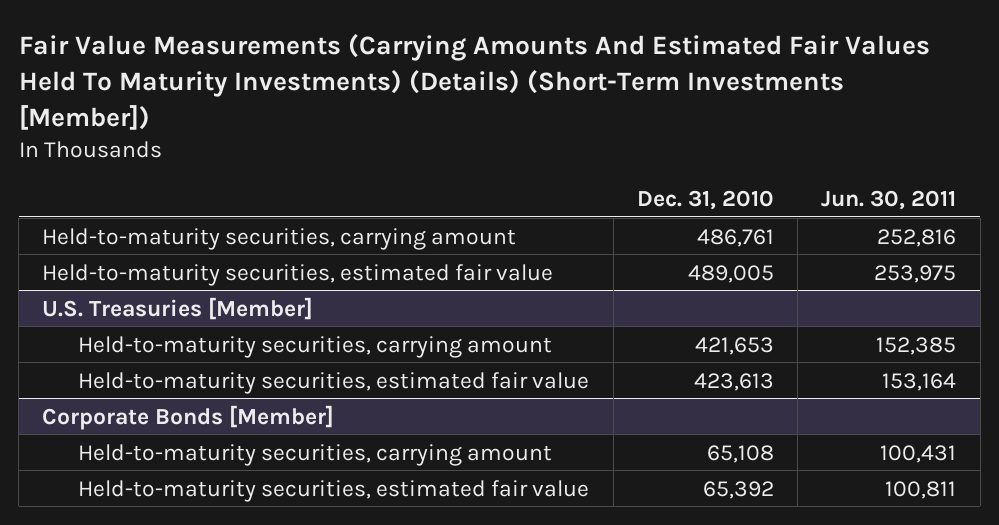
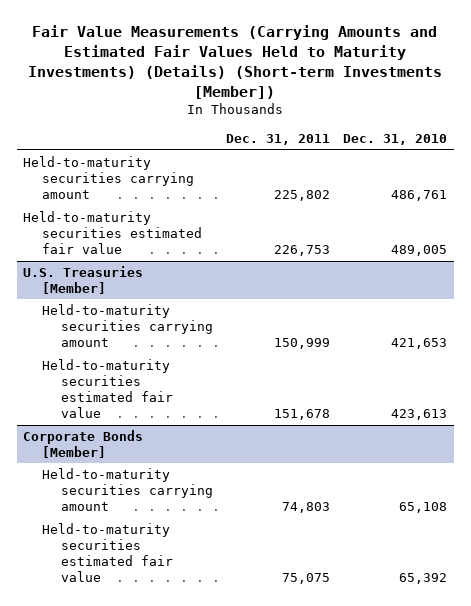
[18,34,930,131] Fair Value Measurements (Carrying Amounts And Estimated Fair Values Held To Maturity Investments) (Details) (Short-Term Investments [Member]) -> [28,24,443,99] Fair Value Measurements (Carrying Amounts and Estimated Fair Values Held to Maturity Investments) (Details) (Short-term Investments [Member])
[821,189,957,210] Jun. 30, 2011 -> none
none -> [226,134,331,146] Dec. 31, 2011
[42,227,517,250] Held-to-maturity securities, carrying amount -> [23,155,195,199] Held-to-maturity securities carrying amount
[42,263,554,286] Held-to-maturity securities, estimated fair value -> [23,210,203,254] Held-to-maturity securities estimated fair value
[78,335,553,358] Held-to-maturity securities, carrying amount -> [42,303,214,347] Held-to-maturity securities carrying amount
[78,371,590,394] Held-to-maturity securities, estimated fair value -> [42,358,174,419] Held-to-maturity securities estimated fair value
[78,443,553,466] Held-to-maturity securities, carrying amount -> [42,467,214,511] Held-to-maturity securities carrying amount
[78,479,590,502] Held-to-maturity securities, estimated fair value -> [42,522,174,583] Held-to-maturity securities estimated fair value

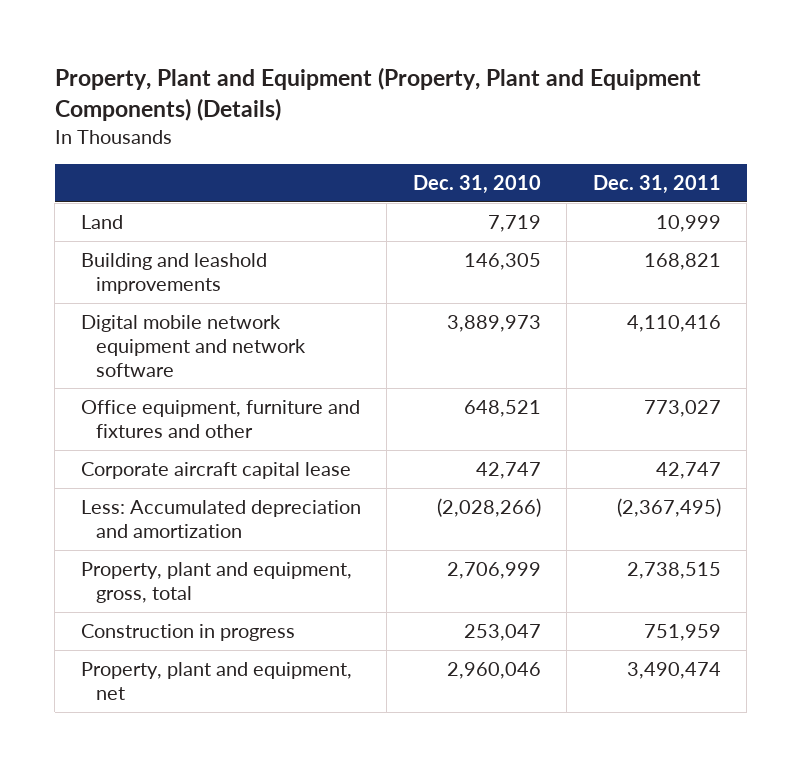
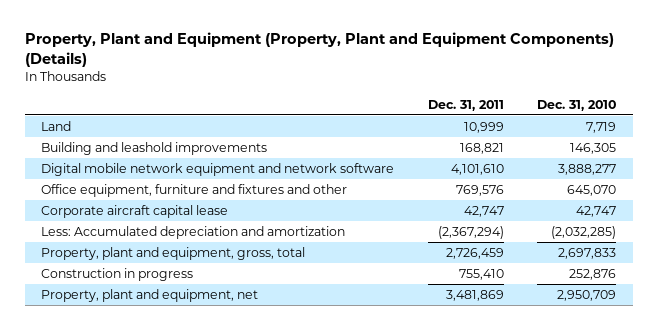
[446,315,541,333] 3,889,973 -> [558,163,617,175] 3,888,277
[626,315,721,333] 4,110,416 -> [450,163,504,175] 4,101,610
[463,400,541,418] 648,521 -> [567,184,617,196] 645,070
[643,400,721,418] 773,027 -> [455,184,504,196] 769,576
[436,498,541,518] (2,028,266) -> [551,225,617,239] (2,032,285)
[616,498,721,518] (2,367,495) -> [437,225,504,239] (2,367,294)
[446,562,541,580] 2,706,999 -> [558,247,617,259] 2,697,833
[626,562,721,580] 2,738,515 -> [445,247,504,259] 2,726,459
[463,624,541,642] 253,047 -> [569,268,617,280] 252,876
[643,624,721,642] 751,959 -> [458,268,504,280] 755,410
[446,662,541,680] 2,960,046 -> [557,289,617,301] 2,950,709
[626,662,721,680] 3,490,474 -> [445,289,504,301] 3,481,869

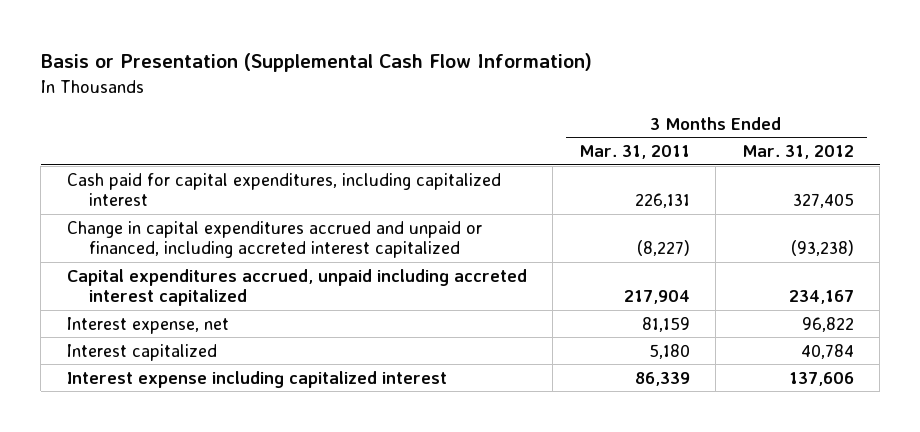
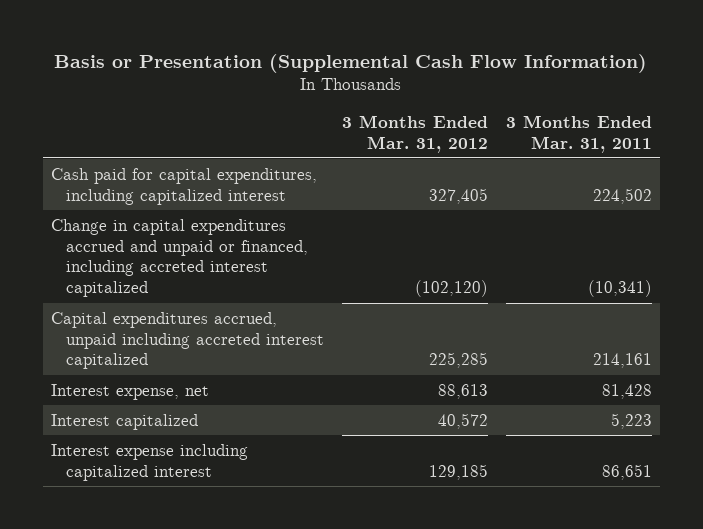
[634,193,690,209] 226,131 -> [592,187,652,204] 224,502
[636,240,690,257] (8,227) -> [587,280,652,298] (10,341)
[790,240,854,257] (93,238) -> [414,280,488,298] (102,120)
[623,290,690,305] 217,904 -> [592,353,652,369] 214,161
[788,290,854,305] 234,167 -> [428,352,488,369] 225,285
[641,316,690,332] 81,159 -> [601,383,652,399] 81,428
[801,316,854,332] 96,822 -> [437,383,488,399] 88,613
[648,343,690,359] 5,180 -> [610,412,652,429] 5,223
[800,343,854,359] 40,784 -> [437,412,488,429] 40,572
[634,371,690,386] 86,339 -> [601,463,652,480] 86,651
[788,371,854,386] 137,606 -> [428,463,488,480] 129,185

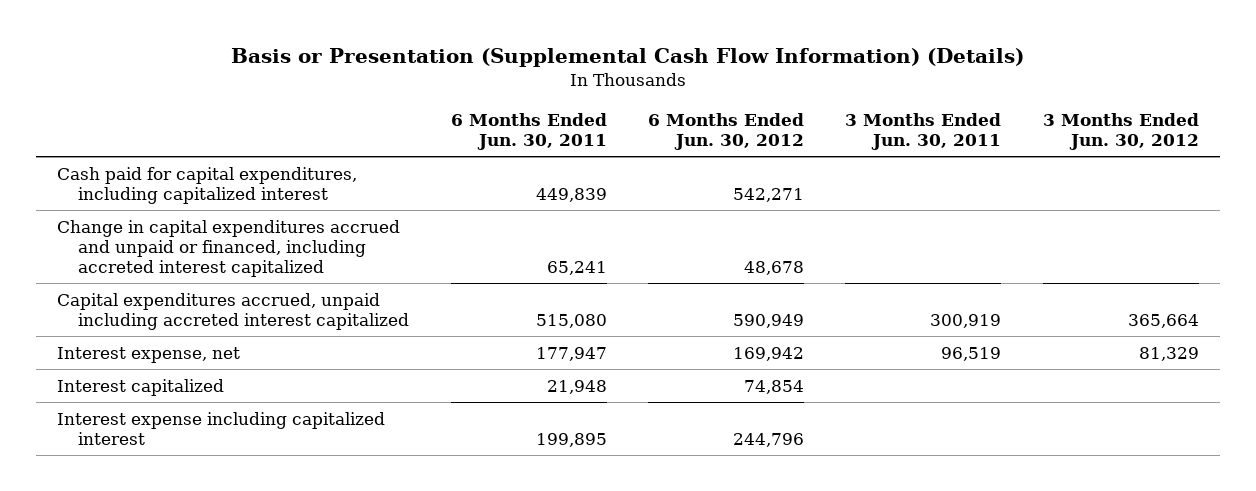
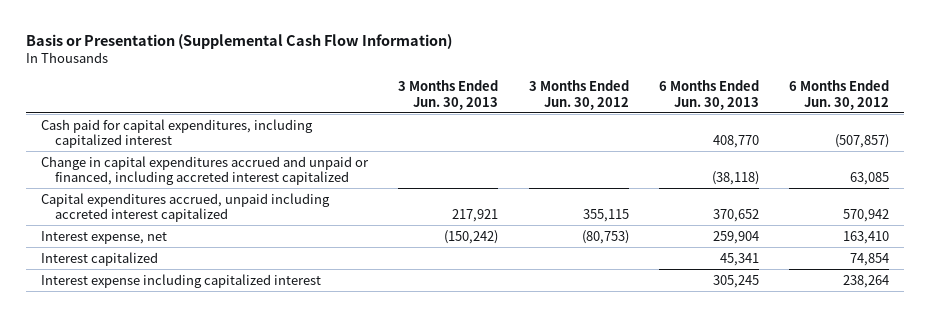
[230,47,1024,67] Basis or Presentation (Supplemental Cash Flow Information) (Details) -> [25,33,452,49] Basis or Presentation (Supplemental Cash Flow Information)
[450,112,607,150] 6 Months Ended Jun. 30, 2011 -> none
[845,112,1002,150] 3 Months Ended Jun. 30, 2011 -> none
none -> [398,80,499,110] 3 Months Ended Jun. 30, 2013
none -> [658,80,759,110] 6 Months Ended Jun. 30, 2013
[732,187,804,202] 542,271 -> [835,133,890,148] (507,857)
[743,261,804,276] 48,678 -> [850,171,890,185] 63,085
[732,313,804,328] 590,949 -> [843,208,890,222] 570,942
[1127,313,1199,328] 365,664 -> [582,208,629,222] 355,115
[732,346,804,361] 169,942 -> [843,230,890,244] 163,410
[1138,346,1199,361] 81,329 -> [581,229,629,244] (80,753)
[732,432,804,447] 244,796 -> [843,274,890,288] 238,264

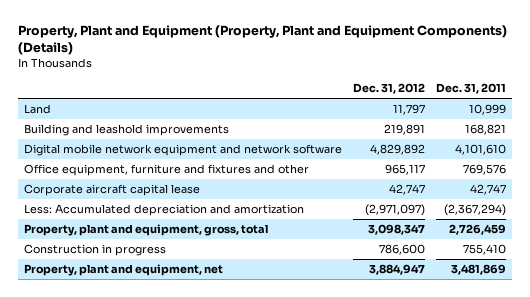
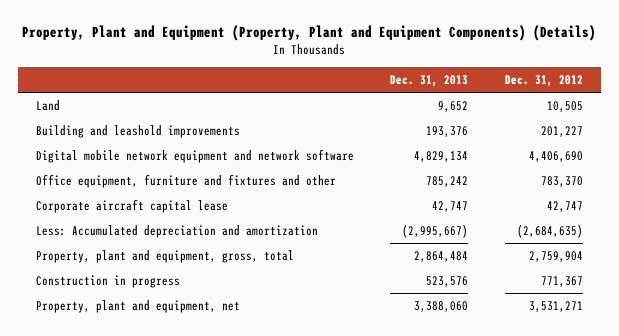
[436,83,507,95] Dec. 31, 2011 -> none
none -> [390,75,469,88] Dec. 31, 2013
[392,104,425,116] 11,797 -> [546,101,583,113] 10,505
[383,124,425,136] 219,891 -> [540,126,583,138] 201,227
[369,144,425,156] 4,829,892 -> [528,151,583,163] 4,406,690
[384,164,425,176] 965,117 -> [540,176,583,188] 783,370
[364,204,425,217] (2,971,097) -> [516,224,583,239] (2,684,635)
[367,224,425,236] 3,098,347 -> [528,251,583,263] 2,759,904
[378,244,425,256] 786,600 -> [540,276,583,288] 771,367
[368,264,425,276] 3,884,947 -> [528,301,583,313] 3,531,271

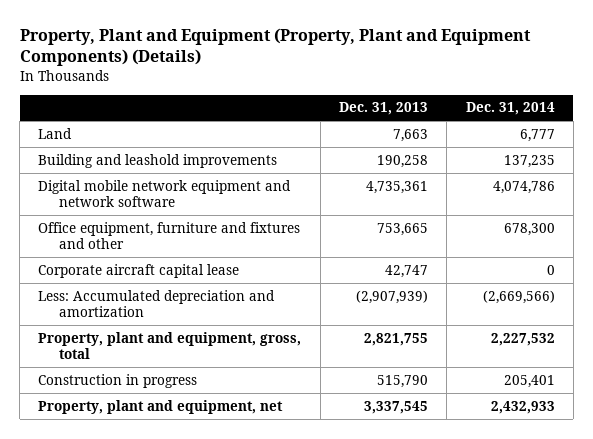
[504,75,583,88] Dec. 31, 2012 -> none
none -> [465,102,555,116] Dec. 31, 2014
[438,101,469,113] 9,652 -> [393,128,429,142] 7,663
[426,126,469,138] 193,376 -> [377,154,429,168] 190,258
[414,151,469,163] 4,829,134 -> [366,180,429,194] 4,735,361
[426,176,469,188] 785,242 -> [377,222,429,236] 753,665
[402,224,469,239] (2,995,667) -> [356,289,429,304] (2,907,939)
[414,251,469,263] 2,864,484 -> [364,332,429,346] 2,821,755
[426,276,469,288] 523,576 -> [377,374,429,388] 515,790
[414,301,469,313] 3,388,060 -> [364,400,429,414] 3,337,545

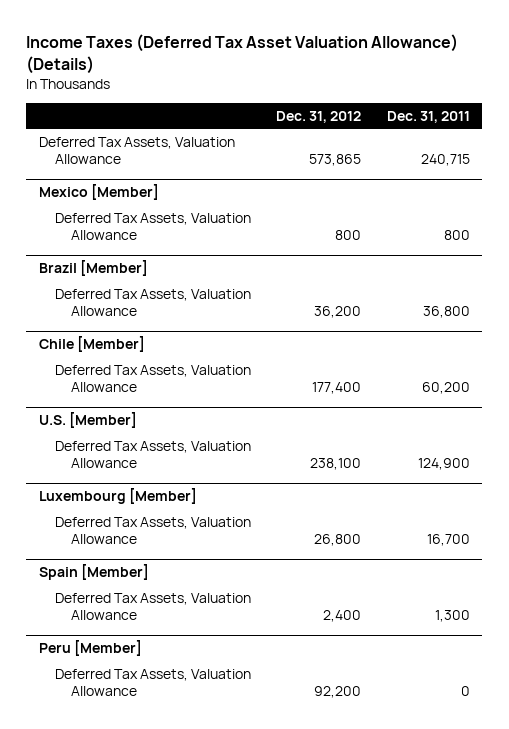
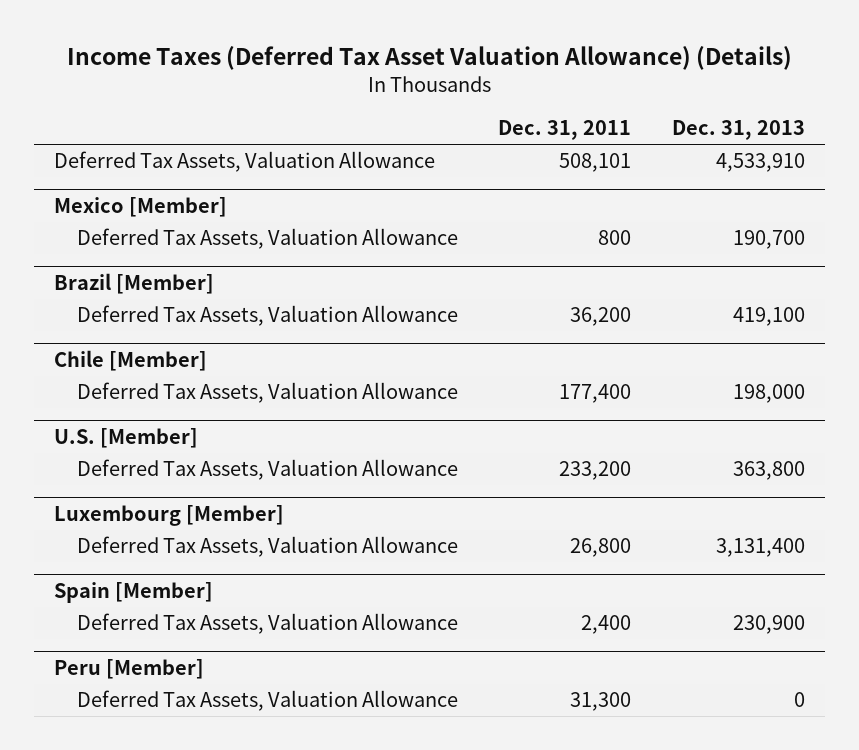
[276,110,362,123] Dec. 31, 2012 -> none
none -> [671,120,805,141] Dec. 31, 2013
[420,153,470,166] 240,715 -> [559,153,632,173] 508,101
[422,305,470,318] 36,800 -> [570,307,632,327] 36,200
[421,381,470,394] 60,200 -> [559,384,632,404] 177,400
[417,457,470,470] 124,900 -> [559,461,632,481] 233,200
[426,533,470,546] 16,700 -> [570,538,632,558] 26,800
[434,609,470,622] 1,300 -> [581,615,632,635] 2,400
[460,685,470,696] 0 -> [570,692,632,712] 31,300

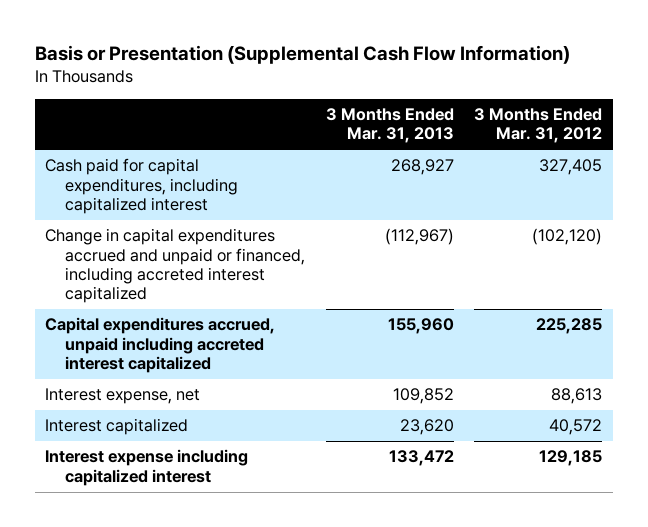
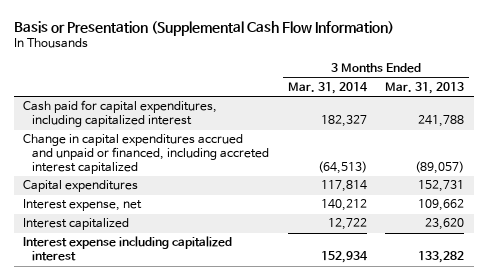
[474,108,603,144] 3 Months Ended Mar. 31, 2012 -> none
none -> [287,81,368,94] Mar. 31, 2014
[390,159,454,176] 268,927 -> [418,115,465,128] 241,788
[384,228,454,246] (112,967) -> [415,161,465,175] (89,057)
[45,317,276,374] Capital expenditures accrued, unpaid including accreted interest capitalized -> [22,180,138,193] Capital expenditures
[387,318,454,335] 155,960 -> [418,180,465,193] 152,731
[392,388,454,405] 109,852 -> [418,199,465,212] 109,662
[388,450,454,467] 133,472 -> [418,251,465,264] 133,282

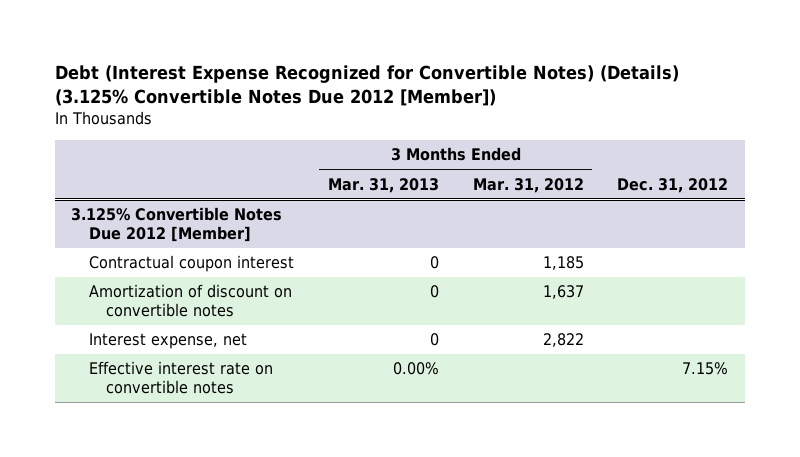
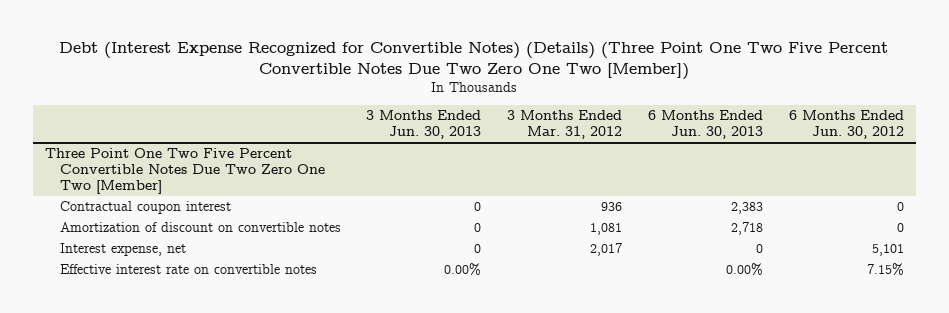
[54,64,679,107] Debt (Interest Expense Recognized for Convertible Notes) (Details) (3.125% Convertible Notes Due 2012 [Member]) -> [59,42,889,81] Debt (Interest Expense Recognized for Convertible Notes) (Details) (Three Point One Two Five Percent Convertible Notes Due Two Zero One Two [Member])
[327,177,439,193] Mar. 31, 2013 -> none
[617,177,729,193] Dec. 31, 2012 -> none
none -> [366,110,482,140] 3 Months Ended Jun. 30, 2013
none -> [647,110,763,140] 6 Months Ended Jun. 30, 2013
none -> [788,110,904,140] 6 Months Ended Jun. 30, 2012
[71,207,283,243] 3.125% Convertible Notes Due 2012 [Member] -> none
none -> [45,147,325,195] Three Point One Two Five Percent Convertible Notes Due Two Zero One Two [Member]
[542,256,584,271] 1,185 -> [601,201,623,211] 936
[542,285,584,300] 1,637 -> [590,222,623,235] 1,081
[542,333,584,348] 2,822 -> [590,242,623,256] 2,017

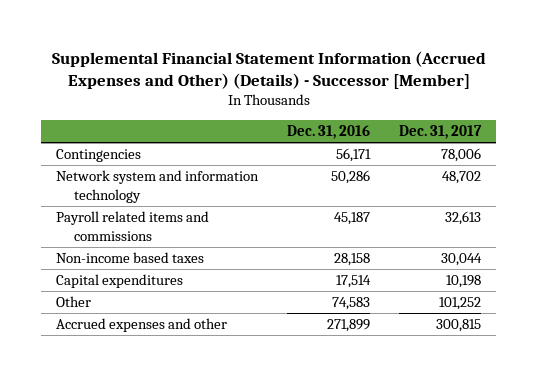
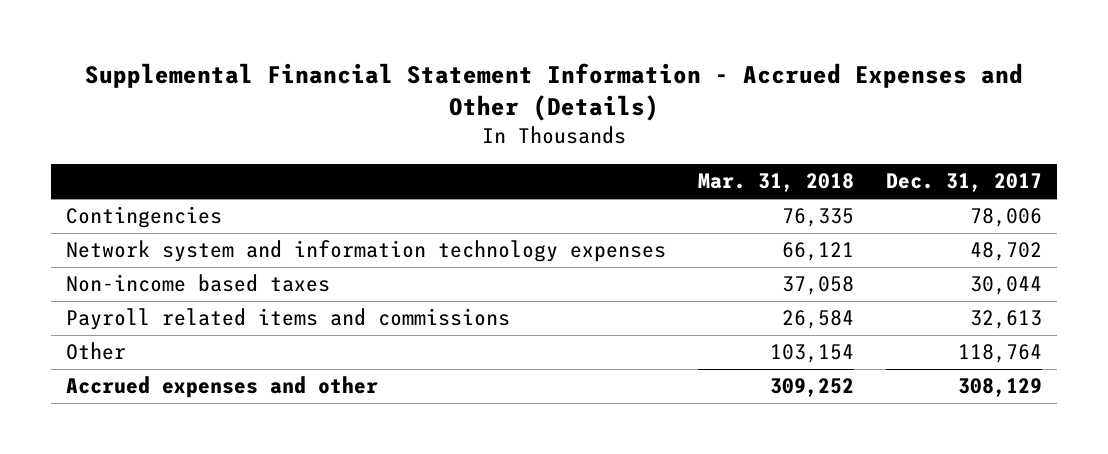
[51,50,486,89] Supplemental Financial Statement Information (Accrued Expenses and Other) (Details) - Successor [Member] -> [84,62,1023,121] Supplemental Financial Statement Information - Accrued Expenses and Other (Details)
[287,124,371,139] Dec. 31, 2016 -> none
none -> [697,173,854,193] Mar. 31, 2018
[55,170,259,203] Network system and information technology -> [66,240,667,263] Network system and information technology expenses
[55,274,183,289] Capital expenditures -> none
[55,211,209,241] Payroll related items and commissions -> [66,308,511,331] Payroll related items and commissions
[439,297,482,311] 101,252 -> [957,344,1042,364] 118,764
[436,319,482,333] 300,815 -> [957,378,1042,398] 308,129

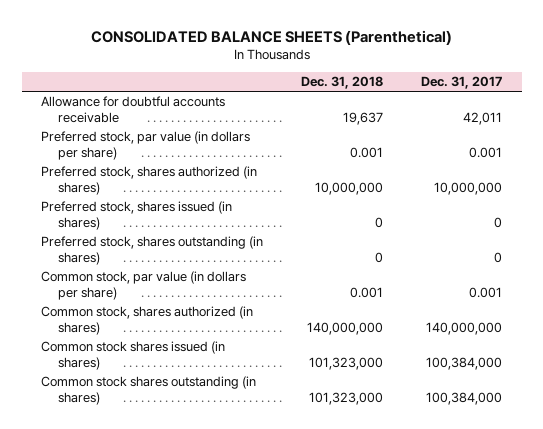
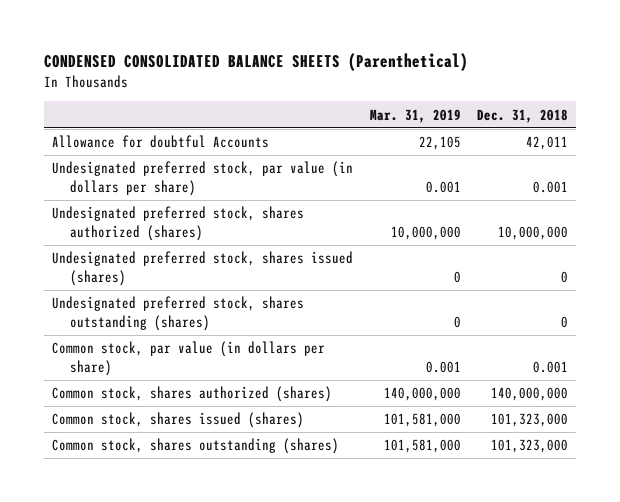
[90,29,452,45] CONSOLIDATED BALANCE SHEETS (Parenthetical) -> [43,52,468,71] CONDENSED CONSOLIDATED BALANCE SHEETS (Parenthetical)
[421,76,503,90] Dec. 31, 2017 -> none
none -> [369,108,461,123] Mar. 31, 2019
[40,96,225,123] Allowance for doubtful accounts receivable -> [52,135,270,149] Allowance for doubtful Accounts
[343,111,384,125] 19,637 -> [526,136,569,151] 42,011
[40,131,250,160] Preferred stock, par value (in dollars per share) -> [52,161,354,196] Undesignated preferred stock, par value (in dollars per share)
[40,166,257,195] Preferred stock, shares authorized (in shares) -> [52,206,305,241] Undesignated preferred stock, shares authorized (shares)
[40,201,232,230] Preferred stock, shares issued (in shares) -> [52,251,354,286] Undesignated preferred stock, shares issued (shares)
[40,236,263,265] Preferred stock, shares outstanding (in shares) -> [52,296,305,331] Undesignated preferred stock, shares outstanding (shares)
[40,306,253,335] Common stock, shares authorized (in shares) -> [52,386,333,403] Common stock, shares authorized (shares)
[40,341,225,370] Common stock shares issued (in shares) -> [52,412,305,429] Common stock, shares issued (shares)
[40,376,256,405] Common stock shares outstanding (in shares) -> [52,438,340,455] Common stock, shares outstanding (shares)

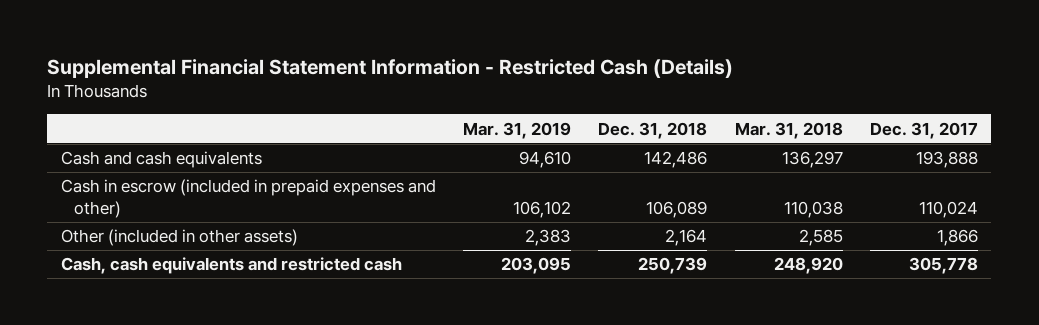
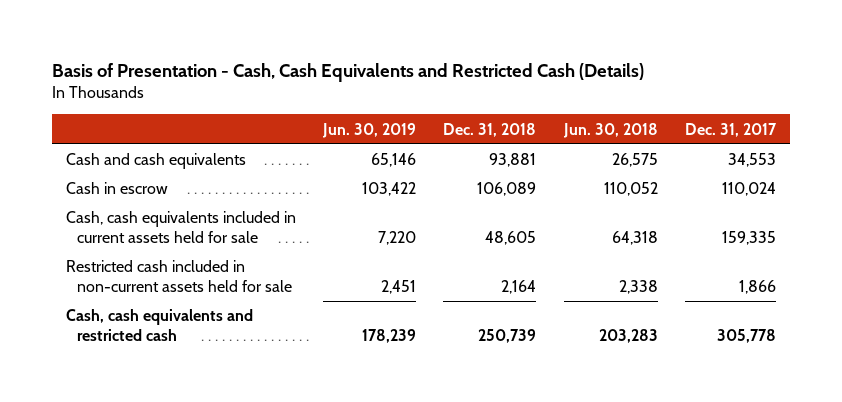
[47,59,734,79] Supplemental Financial Statement Information - Restricted Cash (Details) -> [52,62,645,82] Basis of Presentation - Cash, Cash Equivalents and Restricted Cash (Details)
[463,121,572,139] Mar. 31, 2019 -> none
[734,121,843,139] Mar. 31, 2018 -> none
none -> [322,122,417,138] Jun. 30, 2019
none -> [562,122,658,138] Jun. 30, 2018
[644,151,708,169] 142,486 -> [489,153,537,168] 93,881
[915,151,978,169] 193,888 -> [728,153,777,168] 34,553
[60,179,436,218] Cash in escrow (included in prepaid expenses and other) -> [65,182,168,195] Cash in escrow
none -> [65,211,296,244] Cash, cash equivalents included in current assets held for sale
[60,229,298,247] Other (included in other assets) -> [65,260,293,293] Restricted cash included in non-current assets held for sale

